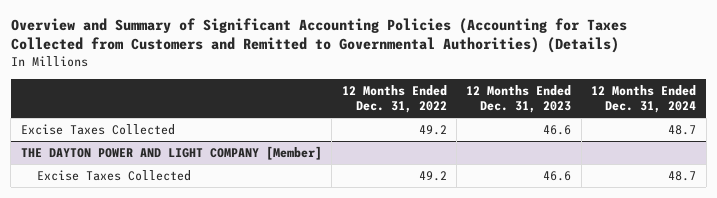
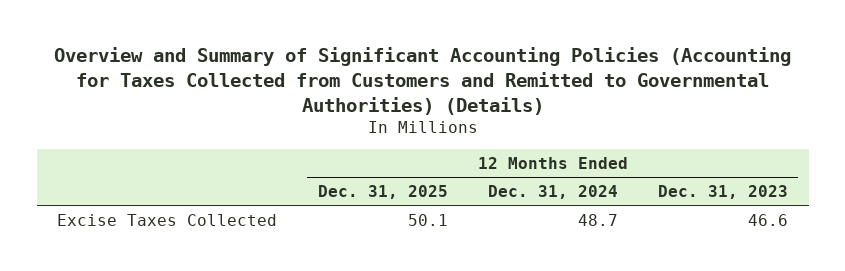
[341,84,447,114] 12 Months Ended Dec. 31, 2022 -> none
none -> [317,184,448,199] Dec. 31, 2025
[20,145,322,160] THE DAYTON POWER AND LIGHT COMPANY [Member] -> none
[36,169,191,181] Excise Taxes Collected -> none

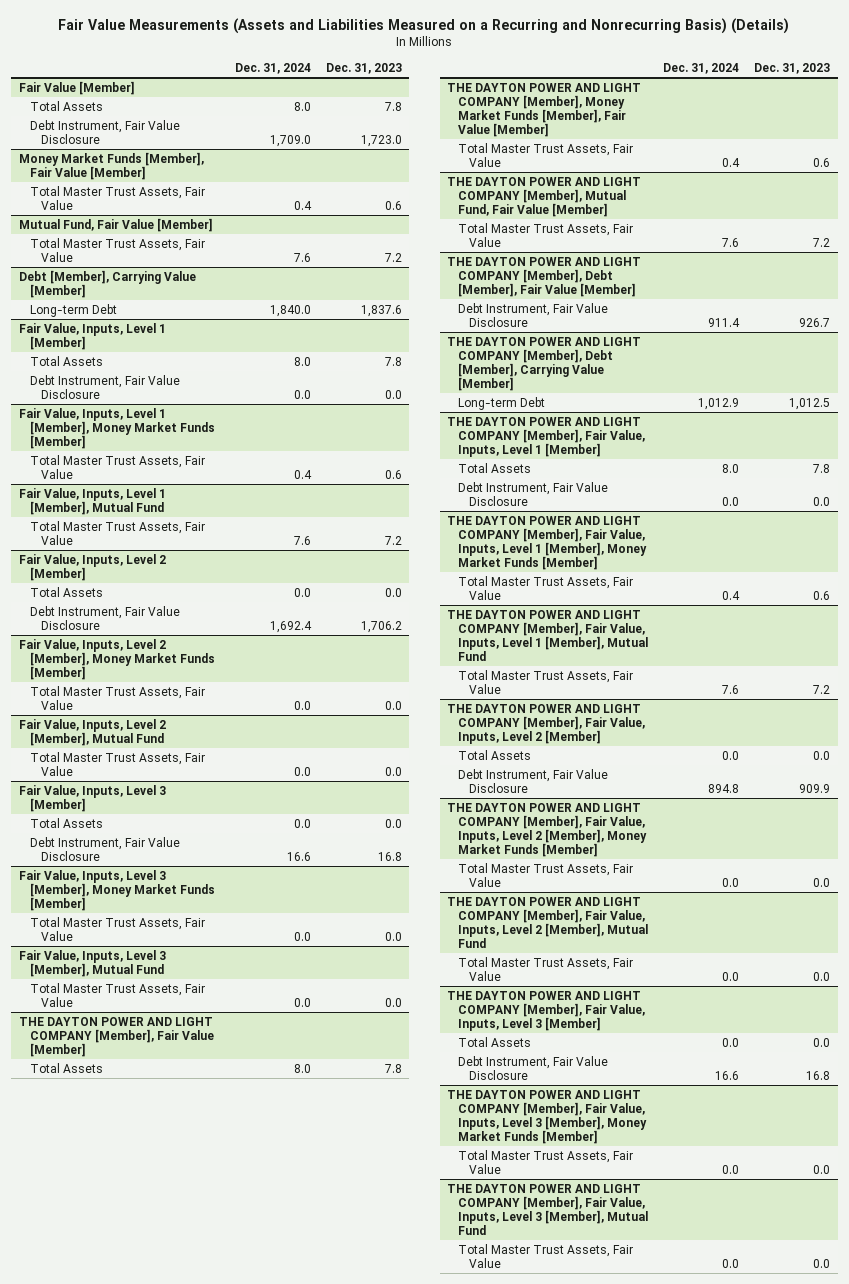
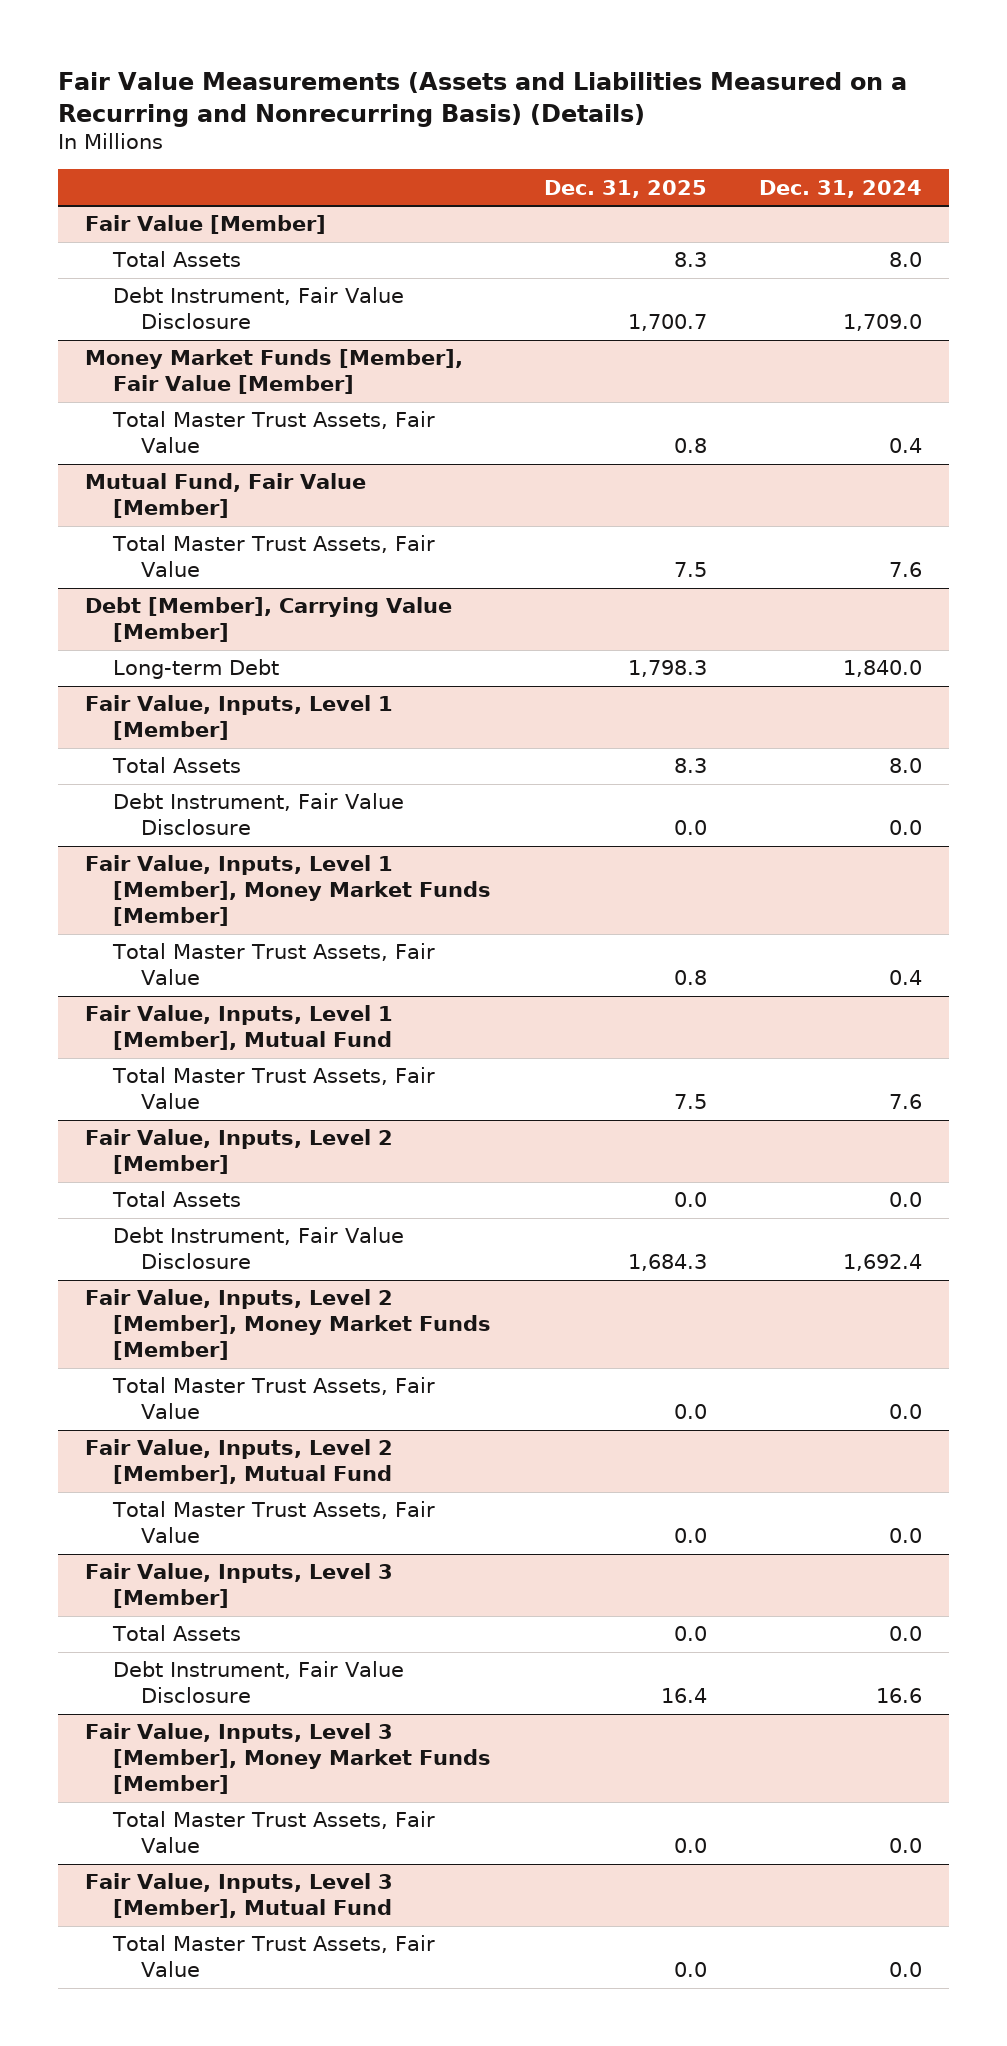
[325,62,402,74] Dec. 31, 2023 -> none
none -> [543,179,707,198] Dec. 31, 2025
[18,1016,214,1058] THE DAYTON POWER AND LIGHT COMPANY [Member], Fair Value [Member] -> none
[29,1062,103,1073] Total Assets -> none
[447,82,642,138] THE DAYTON POWER AND LIGHT COMPANY [Member], Money Market Funds [Member], Fair Value [Member] -> none
[458,142,634,167] Total Master Trust Assets, Fair Value -> none
[447,176,642,218] THE DAYTON POWER AND LIGHT COMPANY [Member], Mutual Fund, Fair Value [Member] -> none
[458,222,634,247] Total Master Trust Assets, Fair Value -> none
[447,256,642,298] THE DAYTON POWER AND LIGHT COMPANY [Member], Debt [Member], Fair Value [Member] -> none
[458,302,609,327] Debt Instrument, Fair Value Disclosure -> none
[447,336,642,392] THE DAYTON POWER AND LIGHT COMPANY [Member], Debt [Member], Carrying Value [Member] -> none
[458,396,546,410] Long-term Debt -> none
[447,416,646,458] THE DAYTON POWER AND LIGHT COMPANY [Member], Fair Value, Inputs, Level 1 [Member] -> none
[458,462,532,473] Total Assets -> none
[458,481,609,506] Debt Instrument, Fair Value Disclosure -> none
[447,515,648,571] THE DAYTON POWER AND LIGHT COMPANY [Member], Fair Value, Inputs, Level 1 [Member], Money Market Funds [Member] -> none
[458,575,634,600] Total Master Trust Assets, Fair Value -> none
[447,609,649,662] THE DAYTON POWER AND LIGHT COMPANY [Member], Fair Value, Inputs, Level 1 [Member], Mutual Fund -> none
[458,669,634,694] Total Master Trust Assets, Fair Value -> none
[447,703,646,745] THE DAYTON POWER AND LIGHT COMPANY [Member], Fair Value, Inputs, Level 2 [Member] -> none
[458,749,532,760] Total Assets -> none
[458,768,609,793] Debt Instrument, Fair Value Disclosure -> none
[447,802,648,858] THE DAYTON POWER AND LIGHT COMPANY [Member], Fair Value, Inputs, Level 2 [Member], Money Market Funds [Member] -> none
[458,862,634,887] Total Master Trust Assets, Fair Value -> none
[447,896,649,949] THE DAYTON POWER AND LIGHT COMPANY [Member], Fair Value, Inputs, Level 2 [Member], Mutual Fund -> none
[458,956,634,981] Total Master Trust Assets, Fair Value -> none
[447,990,646,1032] THE DAYTON POWER AND LIGHT COMPANY [Member], Fair Value, Inputs, Level 3 [Member] -> none
[458,1036,532,1047] Total Assets -> none
[458,1055,609,1080] Debt Instrument, Fair Value Disclosure -> none
[447,1089,648,1145] THE DAYTON POWER AND LIGHT COMPANY [Member], Fair Value, Inputs, Level 3 [Member], Money Market Funds [Member] -> none
[458,1149,634,1174] Total Master Trust Assets, Fair Value -> none
[447,1183,649,1236] THE DAYTON POWER AND LIGHT COMPANY [Member], Fair Value, Inputs, Level 3 [Member], Mutual Fund -> none
[458,1243,634,1268] Total Master Trust Assets, Fair Value -> none

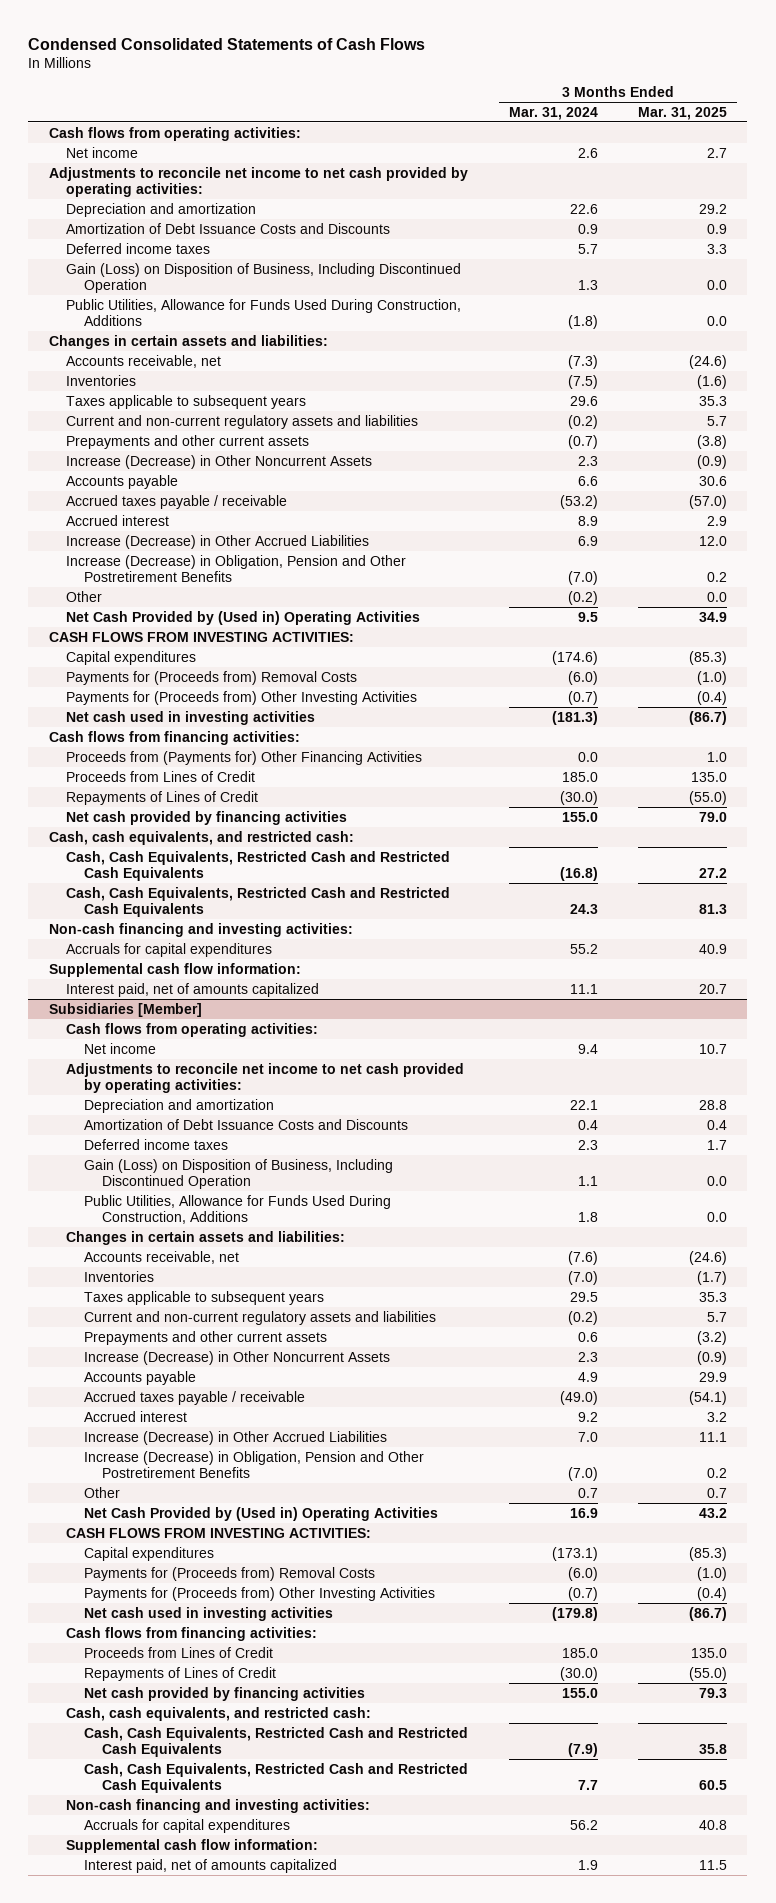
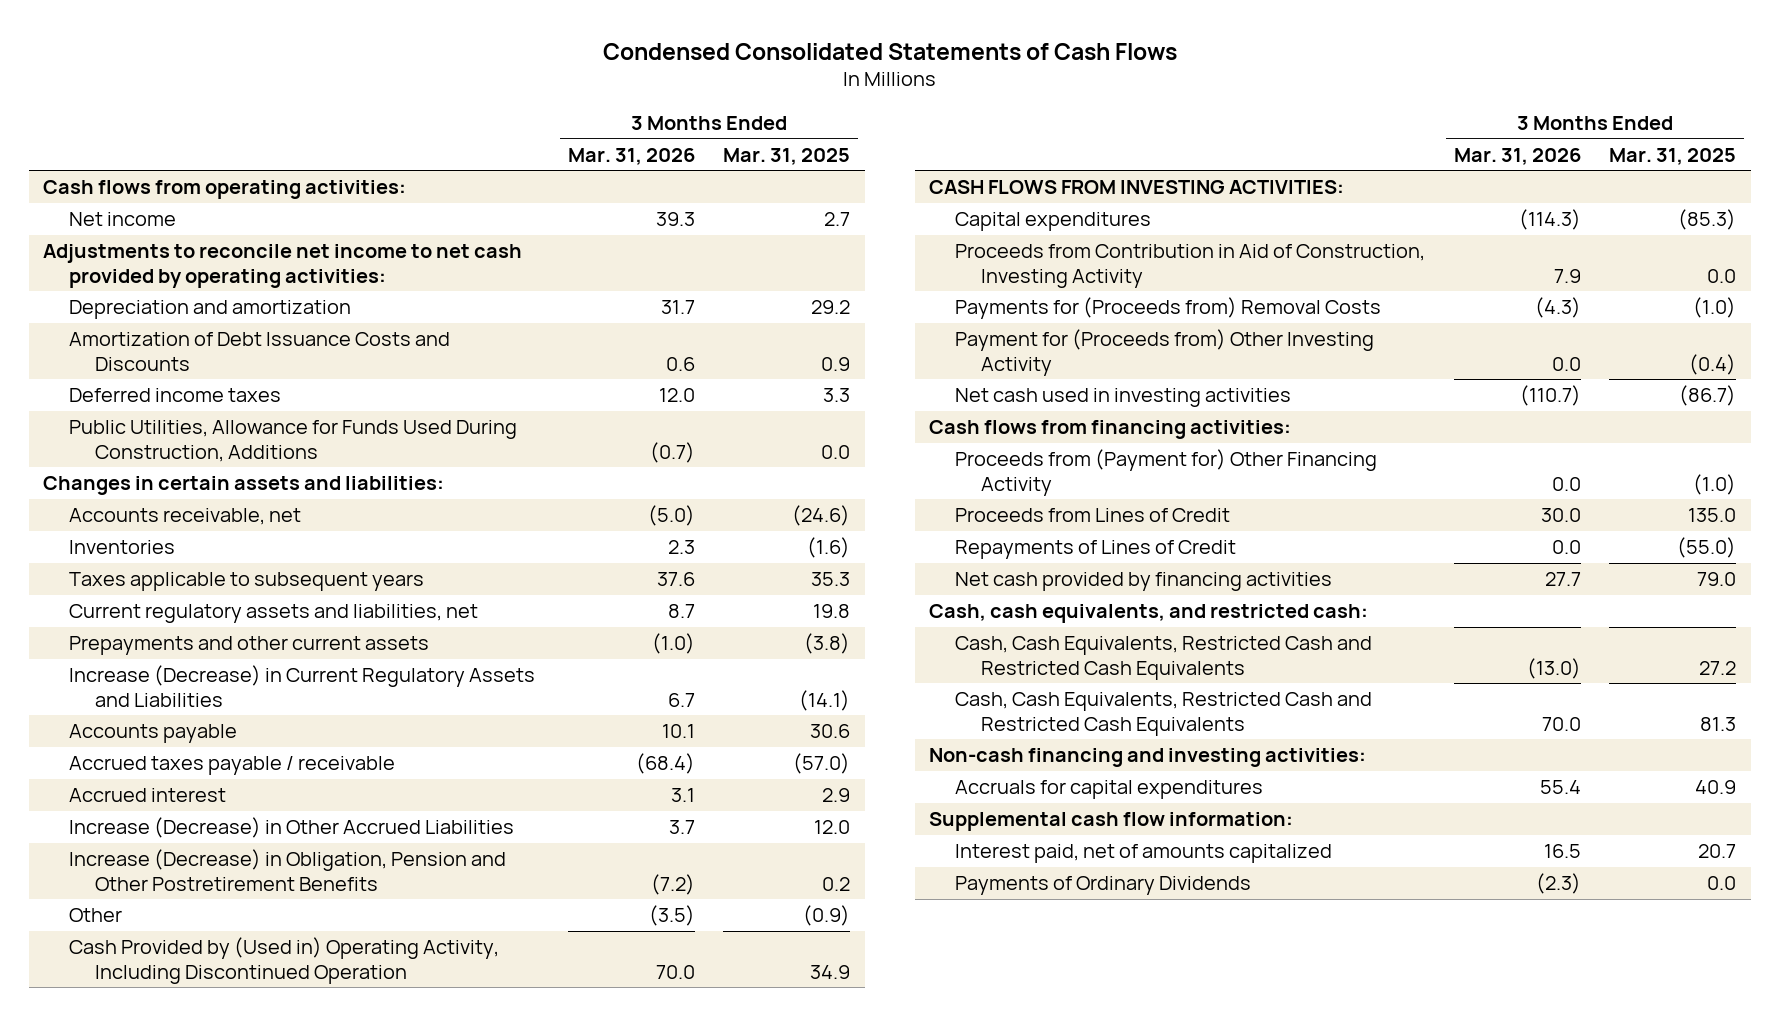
[508,106,598,120] Mar. 31, 2024 -> none
none -> [567,147,695,165] Mar. 31, 2026
[66,262,462,294] Gain (Loss) on Disposition of Business, Including Discontinued Operation -> none
[66,414,419,429] Current and non-current regulatory assets and liabilities -> [68,604,478,624] Current regulatory assets and liabilities, net
[707,415,728,426] 5.7 -> [813,604,851,619] 19.8
[66,454,373,469] Increase (Decrease) in Other Noncurrent Assets -> none
none -> [68,665,535,707] Increase (Decrease) in Current Regulatory Assets and Liabilities
[707,591,728,602] 0.0 -> [803,905,851,927] (0.9)
[66,610,421,625] Net Cash Provided by (Used in) Operating Activities -> [68,937,499,984] Cash Provided by (Used in) Operating Activity, Including Discontinued Operation
none -> [954,244,1425,288] Proceeds from Contribution in Aid of Construction, Investing Activity
[66,690,418,705] Payments for (Proceeds from) Other Investing Activities -> [954,329,1374,376] Payment for (Proceeds from) Other Investing Activity
[66,750,423,765] Proceeds from (Payments for) Other Financing Activities -> [954,449,1377,496] Proceeds from (Payment for) Other Financing Activity
[707,751,728,762] 1.0 -> [1693,473,1737,495] (1.0)
[48,1002,202,1017] Subsidiaries [Member] -> none
[66,1022,319,1037] Cash flows from operating activities: -> none
[84,1042,157,1054] Net income -> none
[66,1062,465,1094] Adjustments to reconcile net income to net cash provided by operating activities: -> none
[84,1098,275,1113] Depreciation and amortization -> none
[84,1118,409,1130] Amortization of Debt Issuance Costs and Discounts -> none
[84,1138,229,1150] Deferred income taxes -> none
[84,1158,394,1190] Gain (Loss) on Disposition of Business, Including Discontinued Operation -> none
[84,1194,392,1225] Public Utilities, Allowance for Funds Used During Construction, Additions -> none
[66,1230,346,1245] Changes in certain assets and liabilities: -> none
[84,1250,240,1264] Accounts receivable, net -> none
[84,1270,155,1282] Inventories -> none
[84,1290,325,1305] Taxes applicable to subsequent years -> none
[84,1310,437,1325] Current and non-current regulatory assets and liabilities -> none
[84,1330,328,1345] Prepayments and other current assets -> none
[84,1350,391,1365] Increase (Decrease) in Other Noncurrent Assets -> none
[84,1370,197,1385] Accounts payable -> none
[84,1390,306,1405] Accrued taxes payable / receivable -> none
[84,1410,188,1422] Accrued interest -> none
[84,1430,388,1445] Increase (Decrease) in Other Accrued Liabilities -> none
[84,1450,425,1479] Increase (Decrease) in Obligation, Pension and Other Postretirement Benefits -> none
[84,1486,121,1498] Other -> none
[84,1506,439,1521] Net Cash Provided by (Used in) Operating Activities -> none
[66,1527,372,1538] CASH FLOWS FROM INVESTING ACTIVITIES: -> none
[84,1546,215,1561] Capital expenditures -> none
[84,1566,376,1581] Payments for (Proceeds from) Removal Costs -> none
[84,1586,436,1601] Payments for (Proceeds from) Other Investing Activities -> none
[84,1606,334,1621] Net cash used in investing activities -> none
[66,1626,318,1641] Cash flows from financing activities: -> none
[84,1646,274,1658] Proceeds from Lines of Credit -> none
[84,1666,277,1681] Repayments of Lines of Credit -> none
[84,1686,366,1701] Net cash provided by financing activities -> none
[66,1706,372,1721] Cash, cash equivalents, and restricted cash: -> none
[84,1726,469,1758] Cash, Cash Equivalents, Restricted Cash and Restricted Cash Equivalents -> none
[84,1762,469,1794] Cash, Cash Equivalents, Restricted Cash and Restricted Cash Equivalents -> none
[66,1798,371,1813] Non-cash financing and investing activities: -> none
[84,1818,291,1833] Accruals for capital expenditures -> none
[66,1838,319,1853] Supplemental cash flow information: -> none
[84,1858,338,1873] Interest paid, net of amounts capitalized -> none
none -> [954,876,1251,896] Payments of Ordinary Dividends

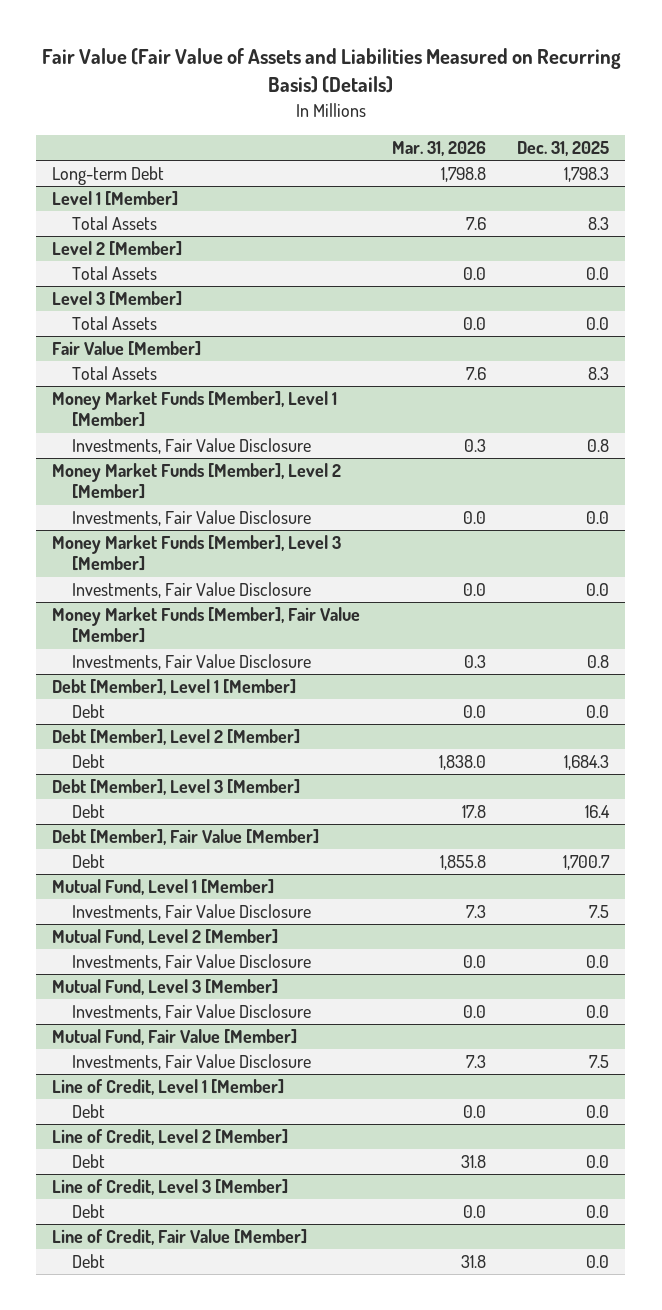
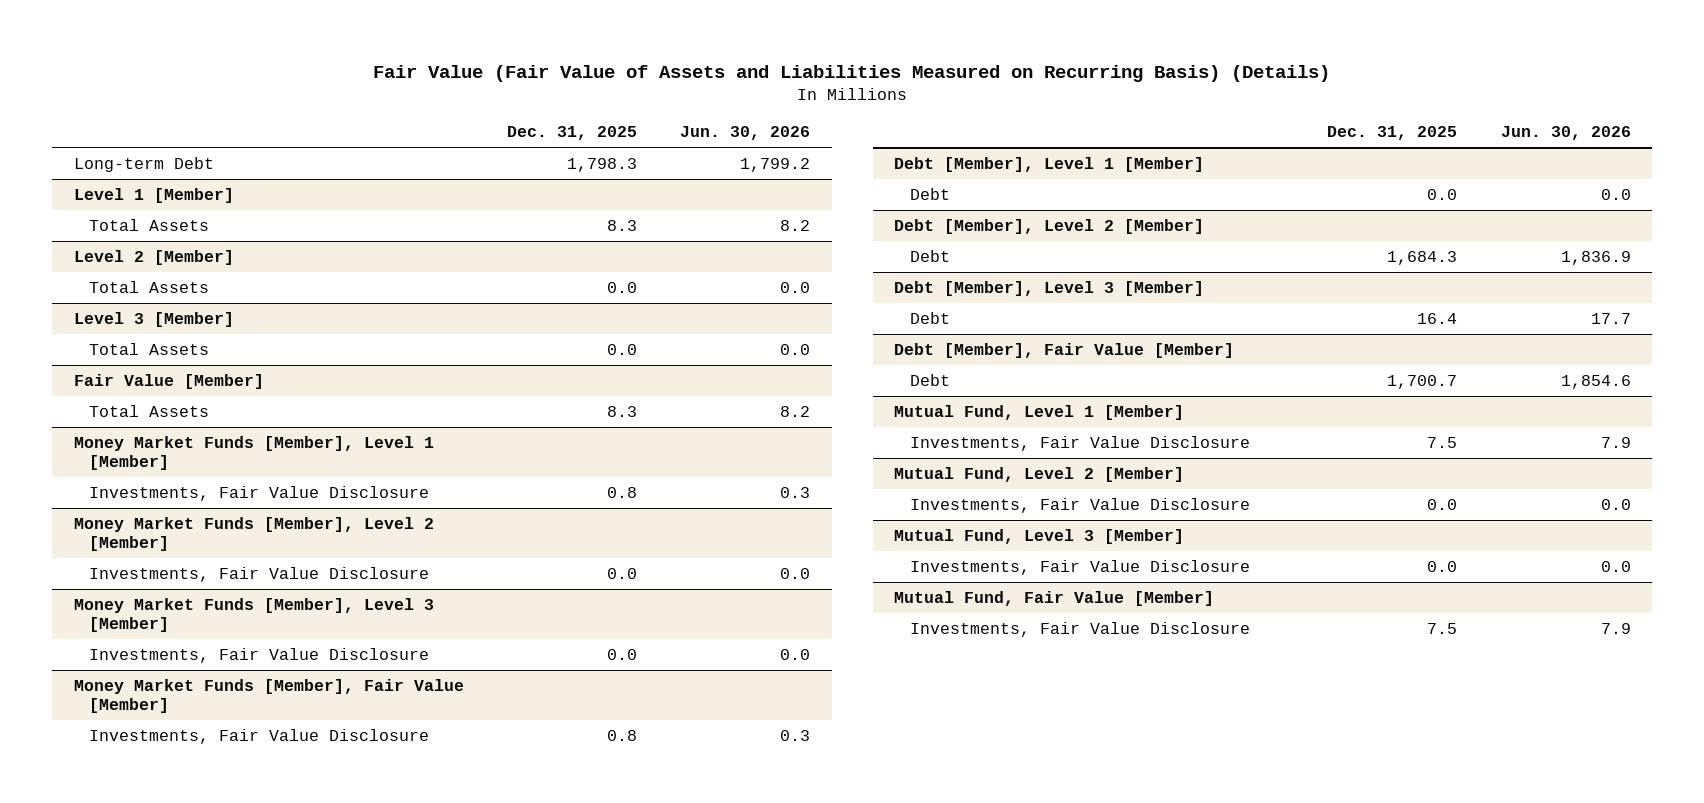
[391,141,486,157] Mar. 31, 2026 -> none
none -> [680,126,811,141] Jun. 30, 2026
[52,1079,285,1096] Line of Credit, Level 1 [Member] -> none
[71,1104,105,1119] Debt -> none
[52,1129,289,1146] Line of Credit, Level 2 [Member] -> none
[71,1154,105,1169] Debt -> none
[52,1179,289,1196] Line of Credit, Level 3 [Member] -> none
[71,1204,105,1219] Debt -> none
[52,1229,308,1246] Line of Credit, Fair Value [Member] -> none
[71,1254,105,1269] Debt -> none

